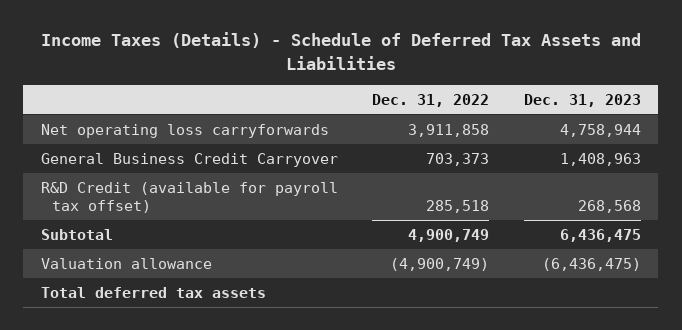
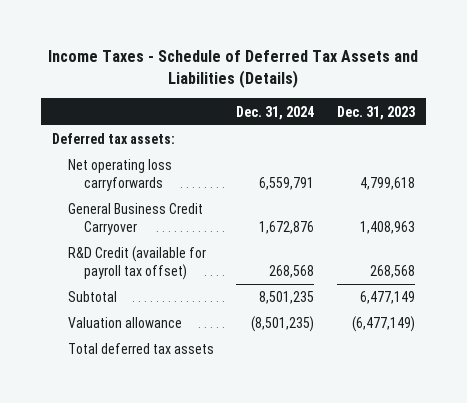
[40,32,641,70] Income Taxes (Details) - Schedule of Deferred Tax Assets and Liabilities -> [48,50,419,89] Income Taxes - Schedule of Deferred Tax Assets and Liabilities (Details)
[372,93,490,107] Dec. 31, 2022 -> none
none -> [236,105,315,120] Dec. 31, 2024
none -> [51,133,175,145] Deferred tax assets:
[560,123,642,137] 4,758,944 -> [359,177,415,191] 4,799,618
[560,228,642,242] 6,436,475 -> [359,291,415,305] 6,477,149
[542,257,642,271] (6,436,475) -> [351,316,415,333] (6,477,149)

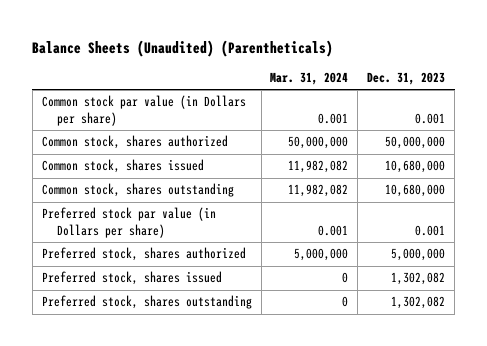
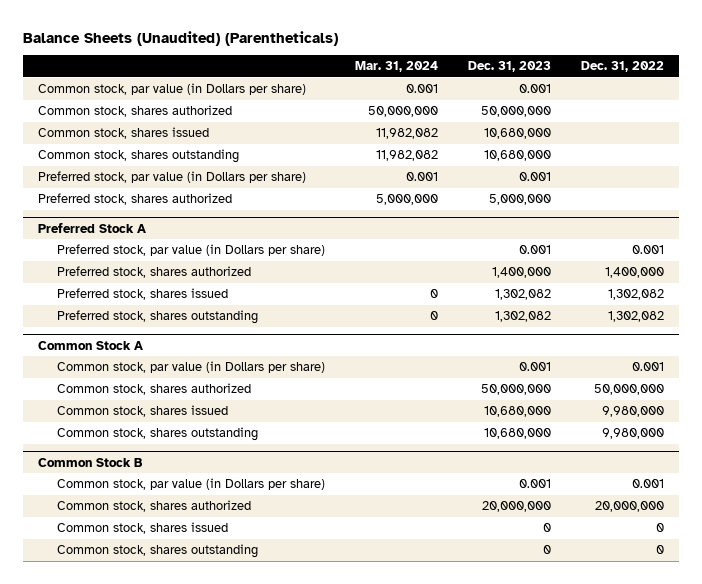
none -> [580,61,664,73] Dec. 31, 2022
[41,95,246,126] Common stock par value (in Dollars per share) -> [38,83,307,96] Common stock, par value (in Dollars per share)
[41,207,216,238] Preferred stock par value (in Dollars per share) -> [38,171,307,184] Preferred stock, par value (in Dollars per share)
none -> [38,222,147,233] Preferred Stock A
none -> [56,244,325,257] Preferred stock, par value (in Dollars per share)
none -> [56,266,251,279] Preferred stock, shares authorized
none -> [38,340,144,350] Common Stock A
none -> [56,361,325,374] Common stock, par value (in Dollars per share)
none -> [56,383,251,396] Common stock, shares authorized
none -> [56,405,228,418] Common stock, shares issued
none -> [56,427,258,442] Common stock, shares outstanding
none -> [38,457,144,467] Common Stock B
none -> [56,478,325,491] Common stock, par value (in Dollars per share)
none -> [56,500,251,513] Common stock, shares authorized
none -> [56,522,228,535] Common stock, shares issued
none -> [56,544,258,559] Common stock, shares outstanding

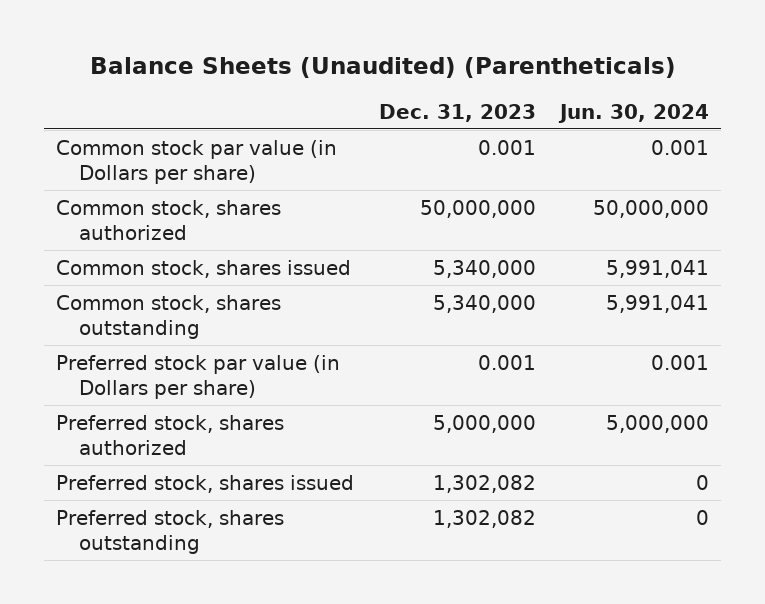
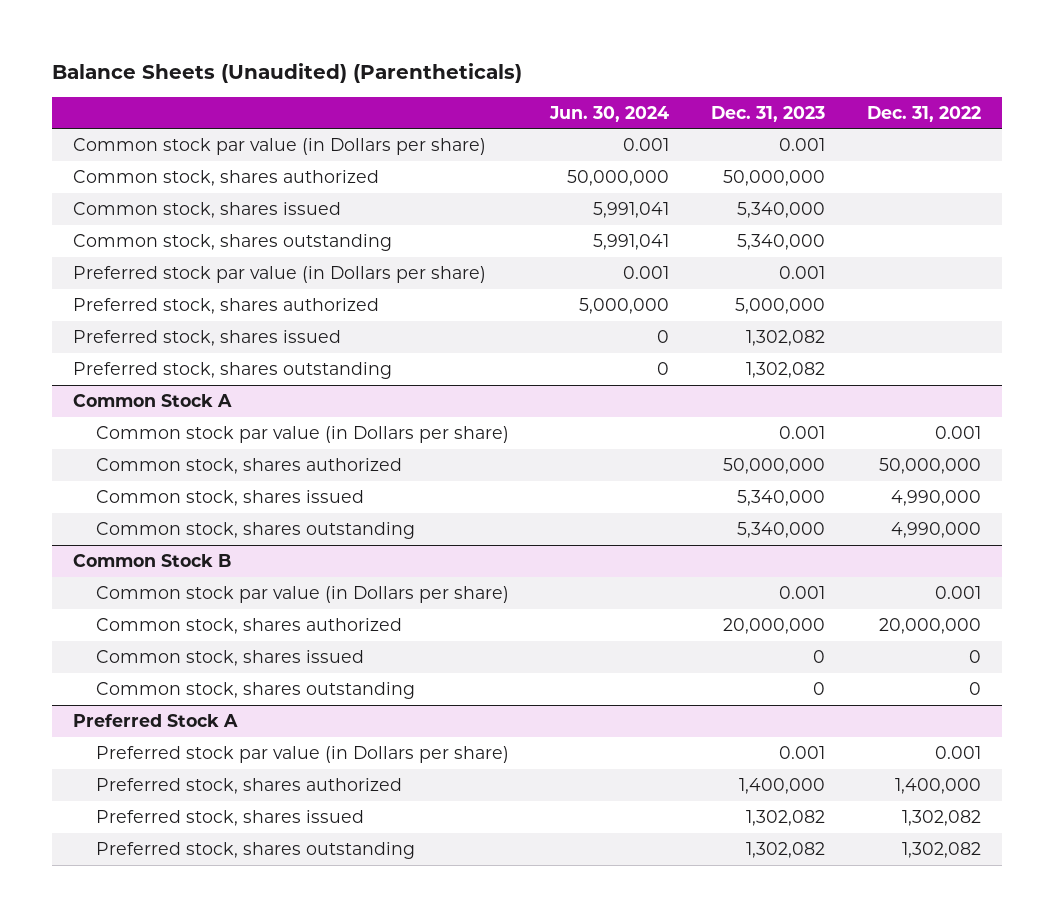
none -> [866,105,981,122] Dec. 31, 2022
none -> [73,393,233,407] Common Stock A
none -> [95,425,509,443] Common stock par value (in Dollars per share)
none -> [95,457,402,474] Common stock, shares authorized
none -> [95,489,364,506] Common stock, shares issued
none -> [95,521,415,539] Common stock, shares outstanding
none -> [73,553,232,567] Common Stock B
none -> [95,585,509,603] Common stock par value (in Dollars per share)
none -> [95,617,402,634] Common stock, shares authorized
none -> [95,649,364,666] Common stock, shares issued
none -> [95,681,415,699] Common stock, shares outstanding
none -> [73,713,239,727] Preferred Stock A
none -> [95,745,509,763] Preferred stock par value (in Dollars per share)
none -> [95,777,402,794] Preferred stock, shares authorized
none -> [95,809,364,826] Preferred stock, shares issued
none -> [95,841,415,859] Preferred stock, shares outstanding

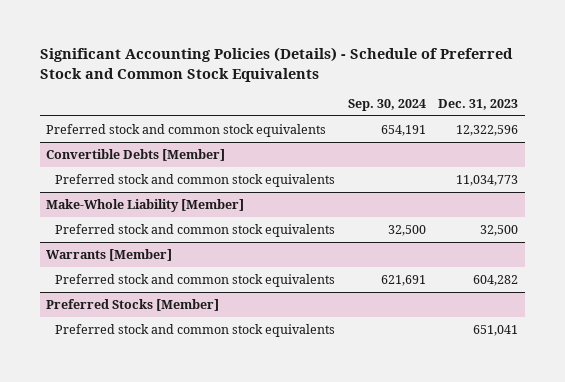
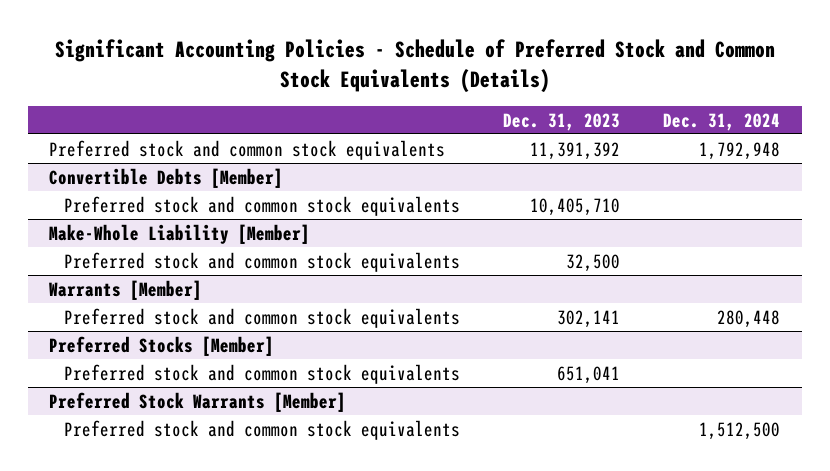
[39,47,513,82] Significant Accounting Policies (Details) - Schedule of Preferred Stock and Common Stock Equivalents -> [54,39,775,93] Significant Accounting Policies - Schedule of Preferred Stock and Common Stock Equivalents (Details)
[347,98,426,111] Sep. 30, 2024 -> none
none -> [663,112,781,131] Dec. 31, 2024
[456,124,519,136] 12,322,596 -> [530,141,621,160] 11,391,392
[456,174,519,186] 11,034,773 -> [530,197,621,216] 10,405,710
[473,274,519,286] 604,282 -> [557,309,621,328] 302,141
none -> [49,391,347,412] Preferred Stock Warrants [Member]
none -> [64,419,461,440] Preferred stock and common stock equivalents

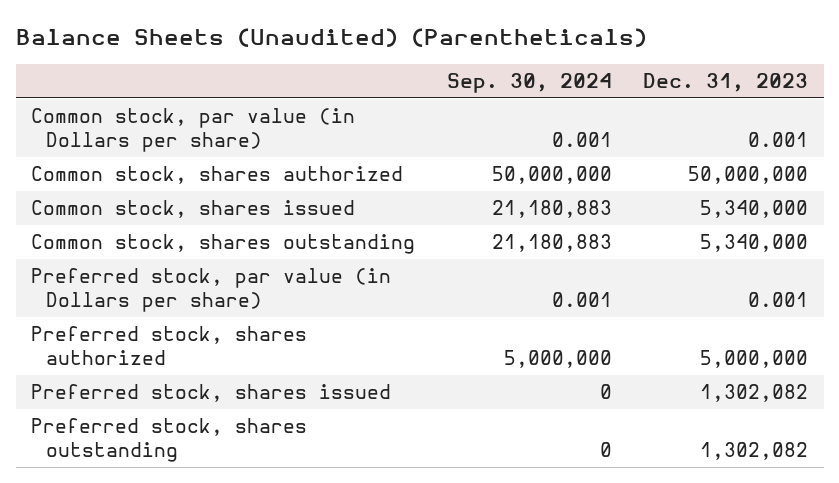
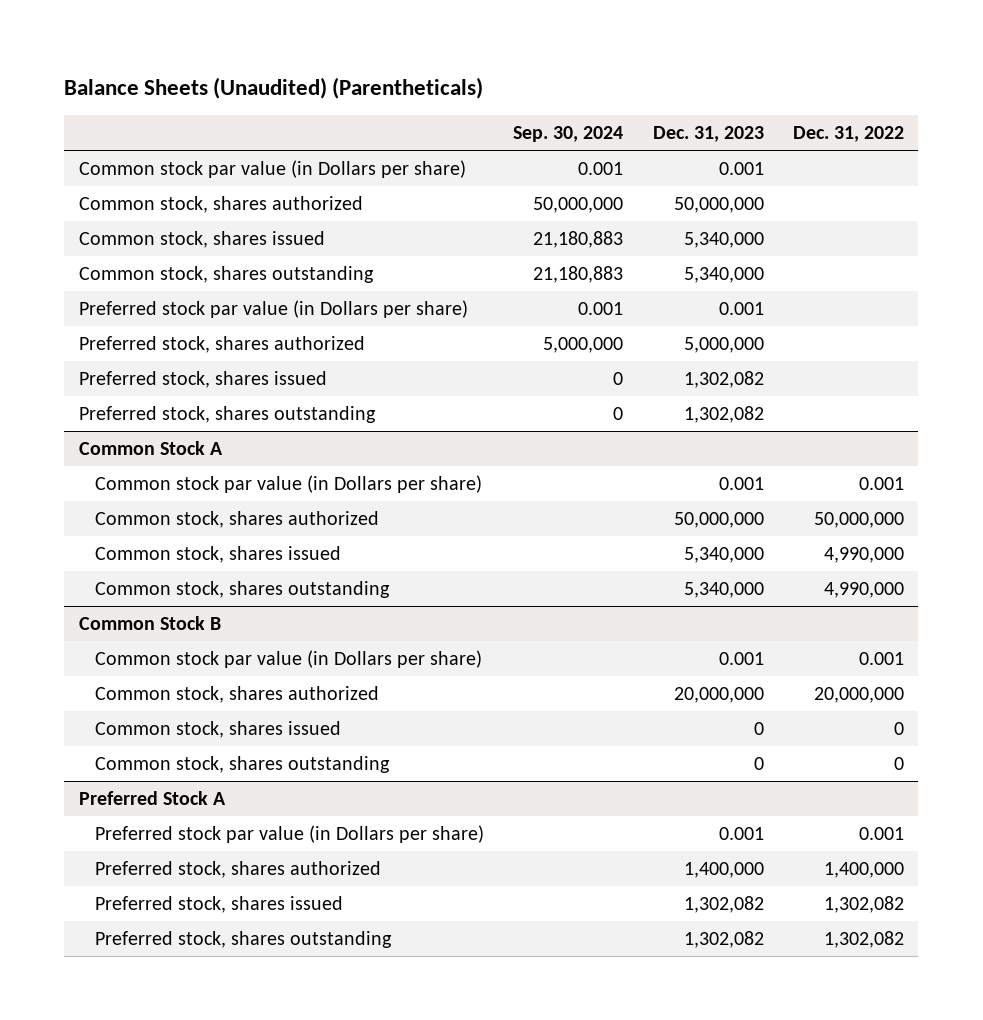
none -> [792,126,904,143] Dec. 31, 2022
[31,108,356,152] Common stock, par value (in Dollars per share) -> [78,160,466,179] Common stock par value (in Dollars per share)
[31,268,392,312] Preferred stock, par value (in Dollars per share) -> [78,300,468,319] Preferred stock par value (in Dollars per share)
none -> [78,441,223,456] Common Stock A
none -> [95,475,483,494] Common stock par value (in Dollars per share)
none -> [95,511,380,529] Common stock, shares authorized
none -> [95,546,342,564] Common stock, shares issued
none -> [95,581,391,599] Common stock, shares outstanding
none -> [78,616,221,631] Common Stock B
none -> [95,650,483,669] Common stock par value (in Dollars per share)
none -> [95,686,380,704] Common stock, shares authorized
none -> [95,721,342,739] Common stock, shares issued
none -> [95,756,391,774] Common stock, shares outstanding
none -> [78,791,226,806] Preferred Stock A
none -> [95,825,485,844] Preferred stock par value (in Dollars per share)
none -> [95,861,382,879] Preferred stock, shares authorized
none -> [95,896,344,914] Preferred stock, shares issued
none -> [95,931,393,949] Preferred stock, shares outstanding

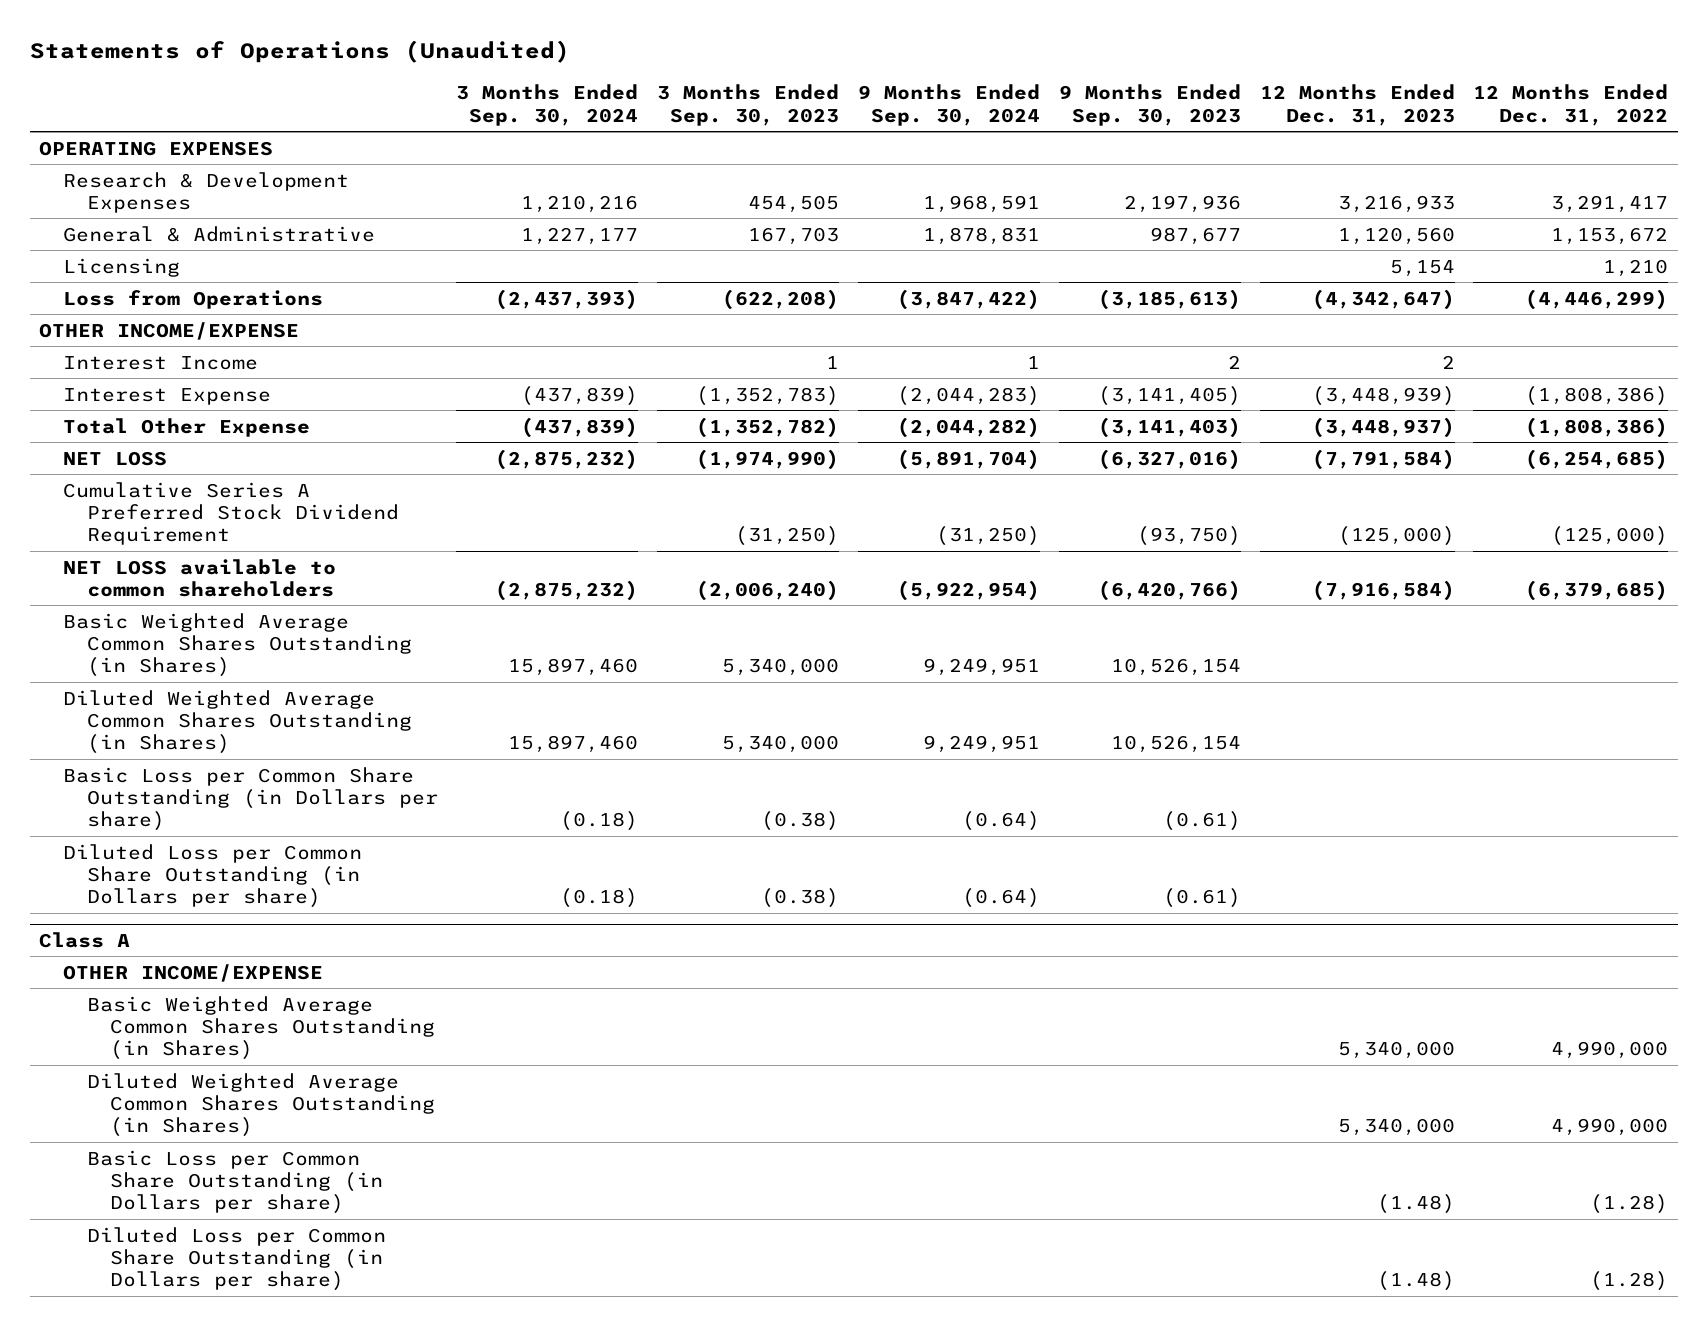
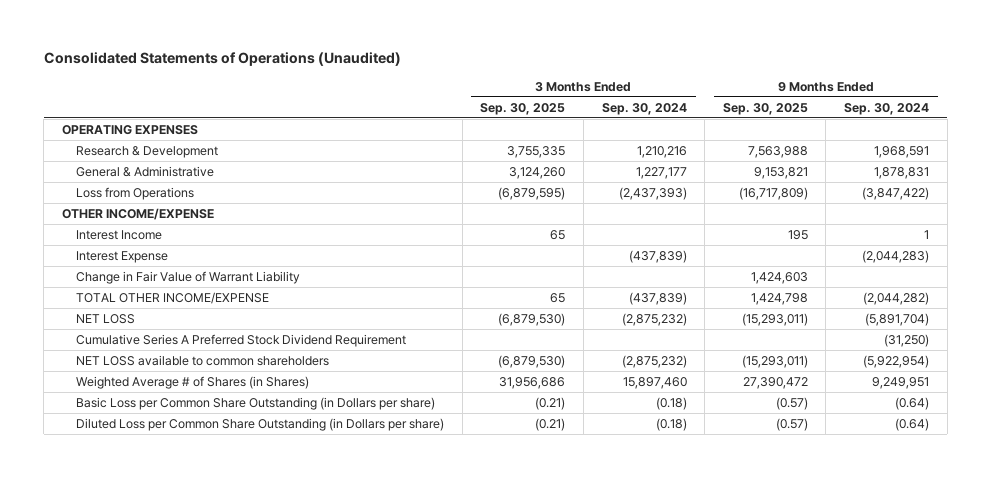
[29,40,570,64] Statements of Operations (Unaudited) -> [43,52,401,67] Consolidated Statements of Operations (Unaudited)
[657,84,840,126] 3 Months Ended Sep. 30, 2023 -> none
[1058,84,1241,126] 9 Months Ended Sep. 30, 2023 -> none
[1259,84,1455,126] 12 Months Ended Dec. 31, 2023 -> none
[1473,84,1669,126] 12 Months Ended Dec. 31, 2022 -> none
none -> [480,102,566,115] Sep. 30, 2025
none -> [722,102,808,115] Sep. 30, 2025
[62,171,349,213] Research & Development Expenses -> [76,145,219,158] Research & Development
[62,257,180,277] Licensing -> none
none -> [76,270,301,284] Change in Fair Value of Warrant Liability
[62,417,310,437] Total Other Expense -> [76,291,270,304] TOTAL OTHER INCOME/EXPENSE
[62,612,412,678] Basic Weighted Average Common Shares Outstanding (in Shares) -> none
[62,689,412,755] Diluted Weighted Average Common Shares Outstanding (in Shares) -> [76,375,310,389] Weighted Average # of Shares (in Shares)
[39,931,131,948] Class A -> none
[62,963,323,982] OTHER INCOME/EXPENSE -> none
[86,995,436,1061] Basic Weighted Average Common Shares Outstanding (in Shares) -> none
[86,1072,436,1138] Diluted Weighted Average Common Shares Outstanding (in Shares) -> none
[86,1149,384,1215] Basic Loss per Common Share Outstanding (in Dollars per share) -> none
[86,1226,386,1292] Diluted Loss per Common Share Outstanding (in Dollars per share) -> none

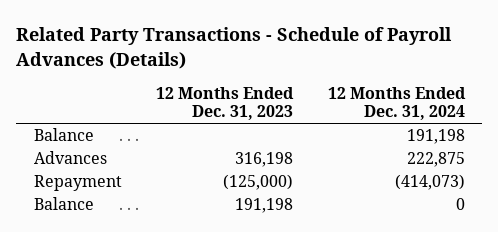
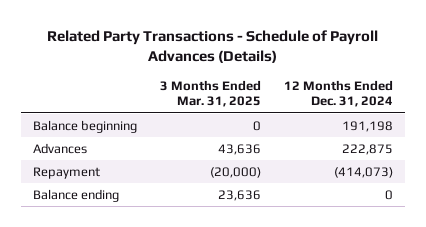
[156,86,295,121] 12 Months Ended Dec. 31, 2023 -> none
none -> [159,79,261,108] 3 Months Ended Mar. 31, 2025
[33,128,94,142] Balance -> [32,119,137,133] Balance beginning
[33,197,94,211] Balance -> [32,188,119,202] Balance ending

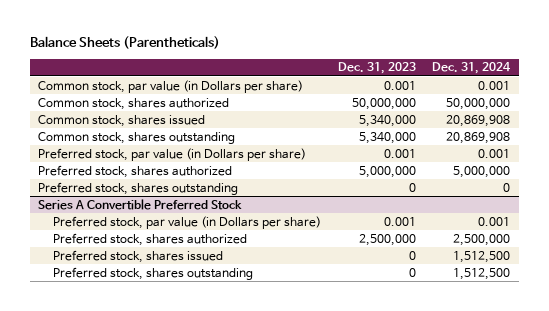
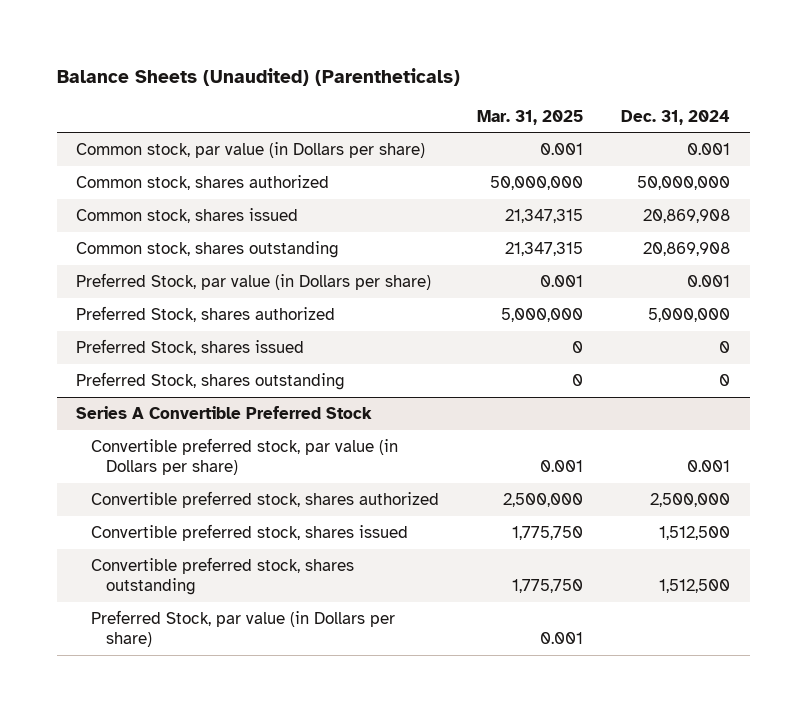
[29,36,220,50] Balance Sheets (Parentheticals) -> [57,68,461,87] Balance Sheets (Unaudited) (Parentheticals)
[337,62,416,75] Dec. 31, 2023 -> none
none -> [477,109,584,125] Mar. 31, 2025
[38,147,307,161] Preferred stock, par value (in Dollars per share) -> [76,272,432,290] Preferred Stock, par value (in Dollars per share)
[38,164,233,178] Preferred stock, shares authorized -> [76,305,336,322] Preferred Stock, shares authorized
none -> [76,338,305,355] Preferred Stock, shares issued
[38,181,239,195] Preferred stock, shares outstanding -> [76,371,346,390] Preferred Stock, shares outstanding
[53,215,322,229] Preferred stock, par value (in Dollars per share) -> [91,437,399,476] Convertible preferred stock, par value (in Dollars per share)
[53,232,248,246] Preferred stock, shares authorized -> [91,490,440,508] Convertible preferred stock, shares authorized
[53,249,224,263] Preferred stock, shares issued -> [91,523,409,541] Convertible preferred stock, shares issued
[53,266,254,280] Preferred stock, shares outstanding -> [91,556,355,596] Convertible preferred stock, shares outstanding
none -> [91,609,396,648] Preferred Stock, par value (in Dollars per share)

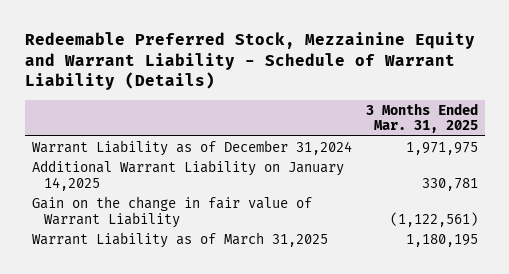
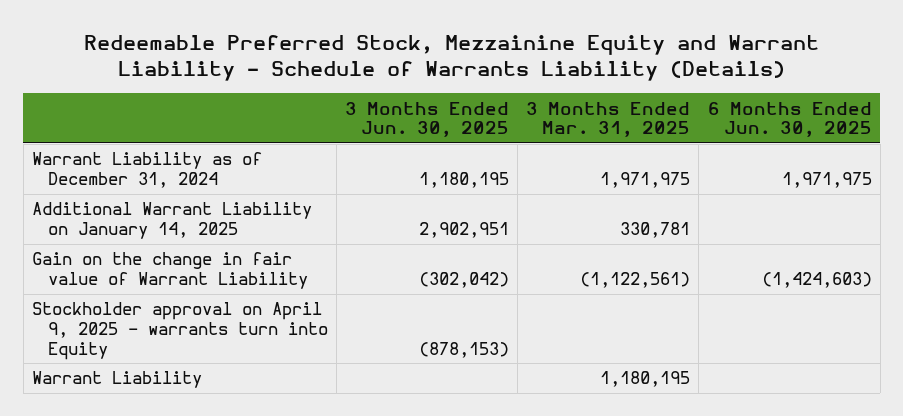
[24,32,475,91] Redeemable Preferred Stock, Mezzainine Equity and Warrant Liability - Schedule of Warrant Liability (Details) -> [83,34,819,82] Redeemable Preferred Stock, Mezzainine Equity and Warrant Liability - Schedule of Warrants Liability (Details)
none -> [344,101,509,138] 3 Months Ended Jun. 30, 2025
none -> [707,101,872,138] 6 Months Ended Jun. 30, 2025
[31,139,352,156] Warrant Liability as of December 31,2024 -> [31,152,262,189] Warrant Liability as of December 31, 2024
[31,159,344,191] Additional Warrant Liability on January 14,2025 -> [31,202,312,240] Additional Warrant Liability on January 14, 2025
none -> [31,302,328,360] Stockholder approval on April 9, 2025 - warrants turn into Equity
[31,231,328,248] Warrant Liability as of March 31,2025 -> [31,371,202,389] Warrant Liability

